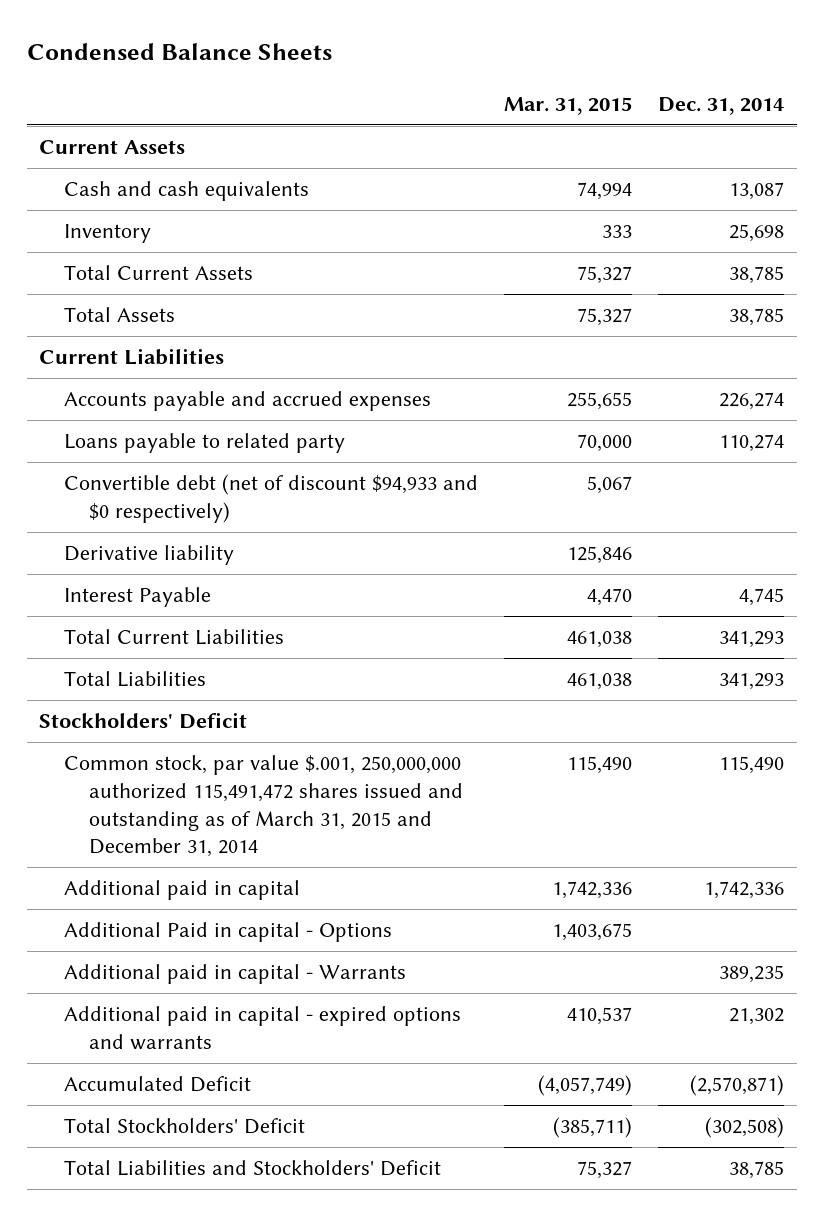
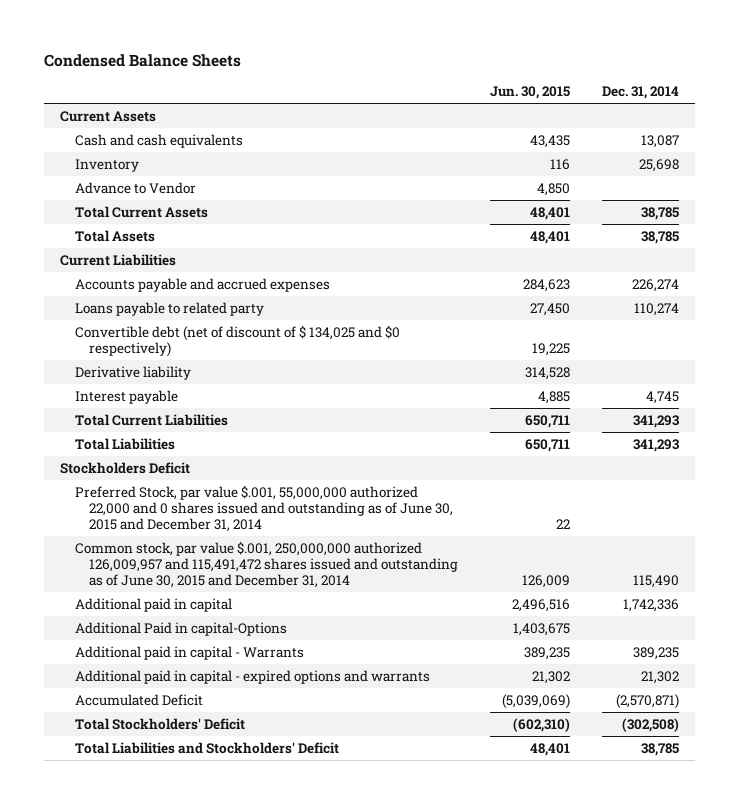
[504,96,633,115] Mar. 31, 2015 -> none
none -> [489,86,570,100] Jun. 30, 2015
none -> [74,181,196,194] Advance to Vendor
[64,474,479,523] Convertible debt (net of discount $94,933 and $0 respectively) -> [74,324,400,357] Convertible debt (net of discount of $ 134,025 and $0 respectively)
[64,587,212,608] Interest Payable -> [74,389,178,404] Interest payable
[39,712,248,730] Stockholders' Deficit -> [60,461,191,474] Stockholders Deficit
none -> [74,484,453,532] Preferred Stock, par value $.001, 55,000,000 authorized 22,000 and 0 shares issued and outstanding as of June 30, 2015 and December 31, 2014
[64,755,464,858] Common stock, par value $.001, 250,000,000 authorized 115,491,472 shares issued and outstanding as of March 31, 2015 and December 31, 2014 -> [74,540,458,588] Common stock, par value $.001, 250,000,000 authorized 126,009,957 and 115,491,472 shares issued and outstanding as of June 30, 2015 and December 31, 2014
[64,922,393,943] Additional Paid in capital - Options -> [74,621,287,636] Additional Paid in capital-Options

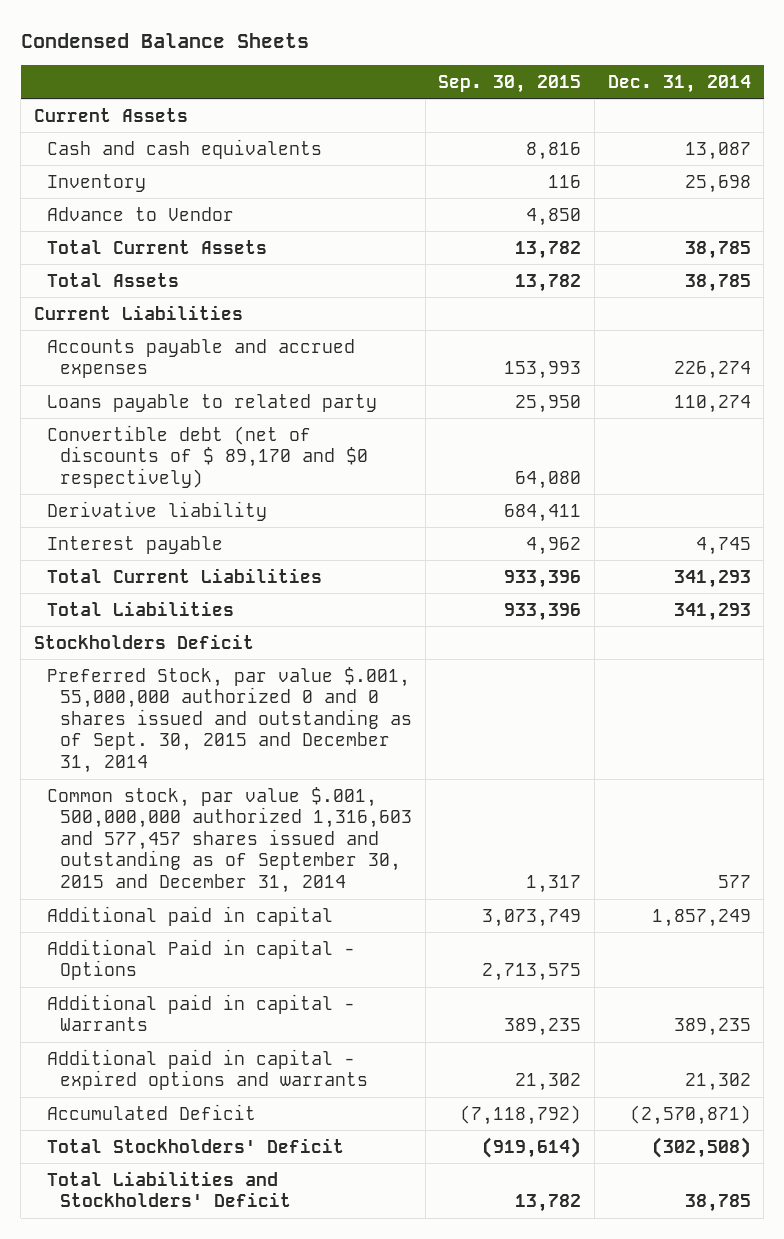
[489,86,570,100] Jun. 30, 2015 -> none
none -> [438,74,582,93] Sep. 30, 2015
[74,324,400,357] Convertible debt (net of discount of $ 134,025 and $0 respectively) -> [46,424,369,488] Convertible debt (net of discounts of $ 89,170 and $0 respectively)
[74,484,453,532] Preferred Stock, par value $.001, 55,000,000 authorized 22,000 and 0 shares issued and outstanding as of June 30, 2015 and December 31, 2014 -> [46,666,413,774] Preferred Stock, par value $.001, 55,000,000 authorized 0 and 0 shares issued and outstanding as of Sept. 30, 2015 and December 31, 2014
[74,540,458,588] Common stock, par value $.001, 250,000,000 authorized 126,009,957 and 115,491,472 shares issued and outstanding as of June 30, 2015 and December 31, 2014 -> [46,786,413,894] Common stock, par value $.001, 500,000,000 authorized 1,316,603 and 577,457 shares issued and outstanding as of September 30, 2015 and December 31, 2014
[632,574,679,588] 115,490 -> [717,875,751,889] 577
[622,598,679,612] 1,742,336 -> [651,908,751,927] 1,857,249
[74,621,287,636] Additional Paid in capital-Options -> [46,938,355,981] Additional Paid in capital - Options

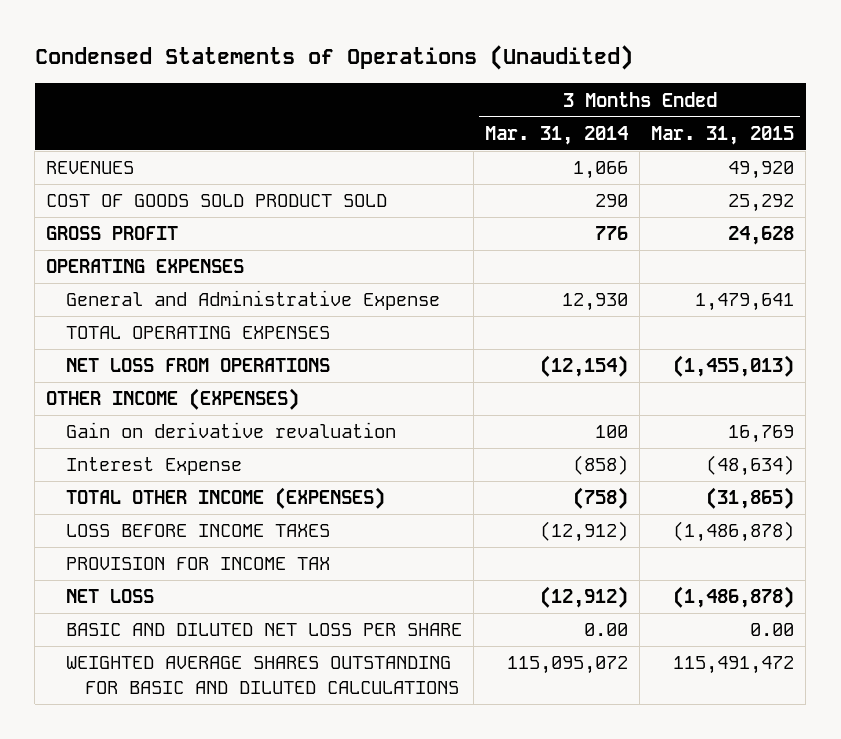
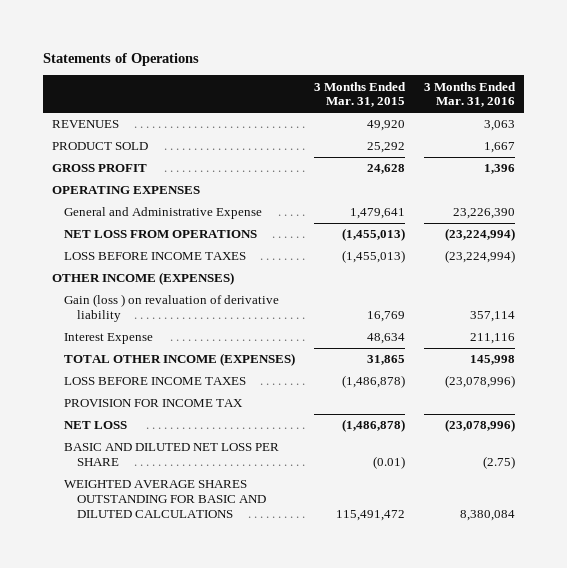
[34,45,633,71] Condensed Statements of Operations (Unaudited) -> [42,52,199,66] Statements of Operations
[485,125,629,145] Mar. 31, 2014 -> none
none -> [424,81,517,108] 3 Months Ended Mar. 31, 2016
[46,194,388,208] COST OF GOODS SOLD PRODUCT SOLD -> [52,142,149,151] PRODUCT SOLD
[65,326,330,340] TOTAL OPERATING EXPENSES -> none
none -> [64,252,247,261] LOSS BEFORE INCOME TAXES
[65,422,396,439] Gain on derivative revaluation -> [64,294,280,323] Gain (loss ) on revaluation of derivative liability
[706,455,795,477] (48,634) -> [367,333,406,345] 48,634
[706,487,795,510] (31,865) -> [367,355,406,366] 31,865
[750,623,795,637] 0.00 -> [373,456,406,470] (0.01)

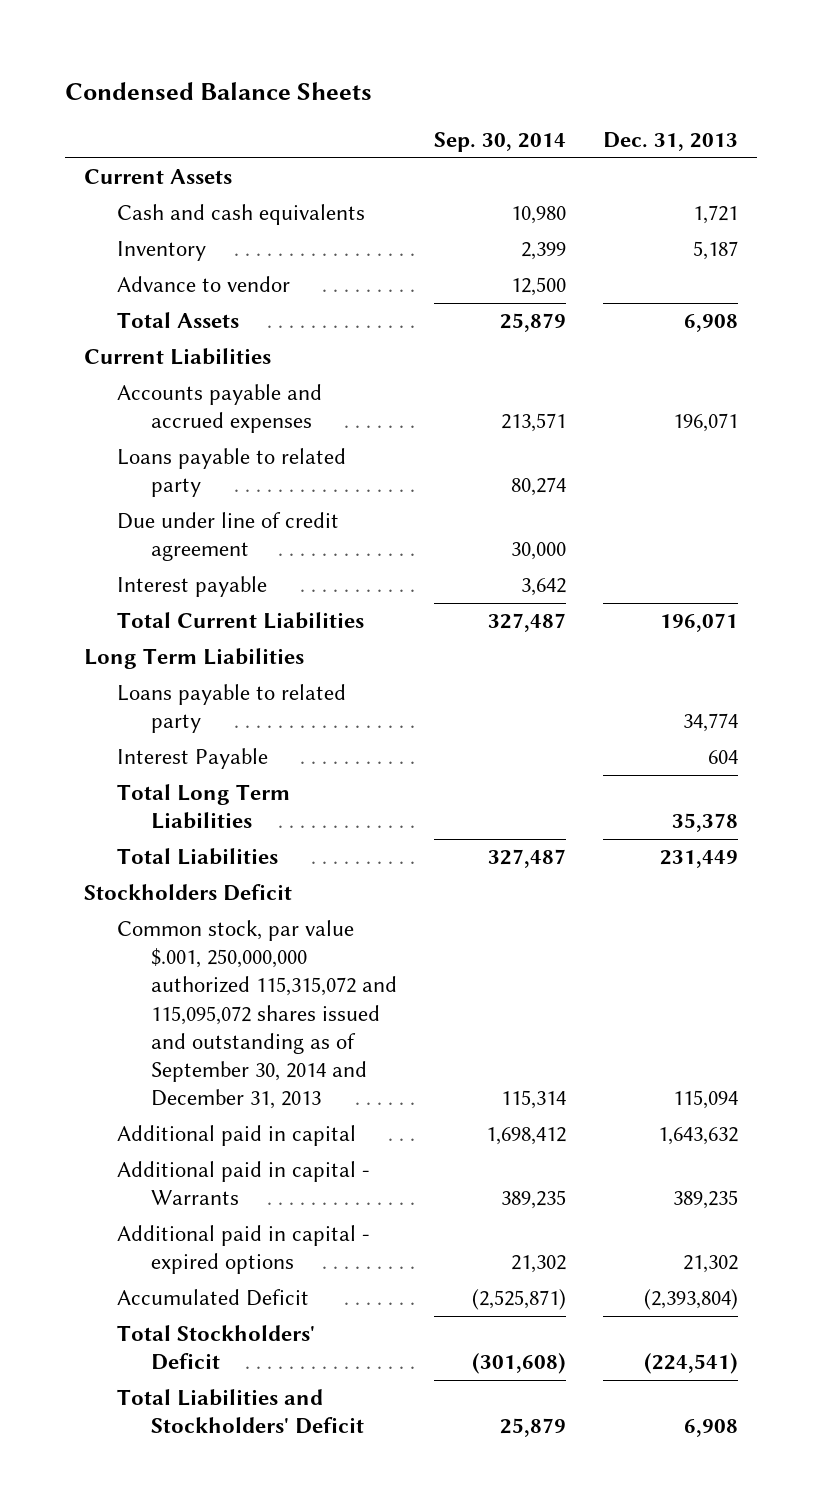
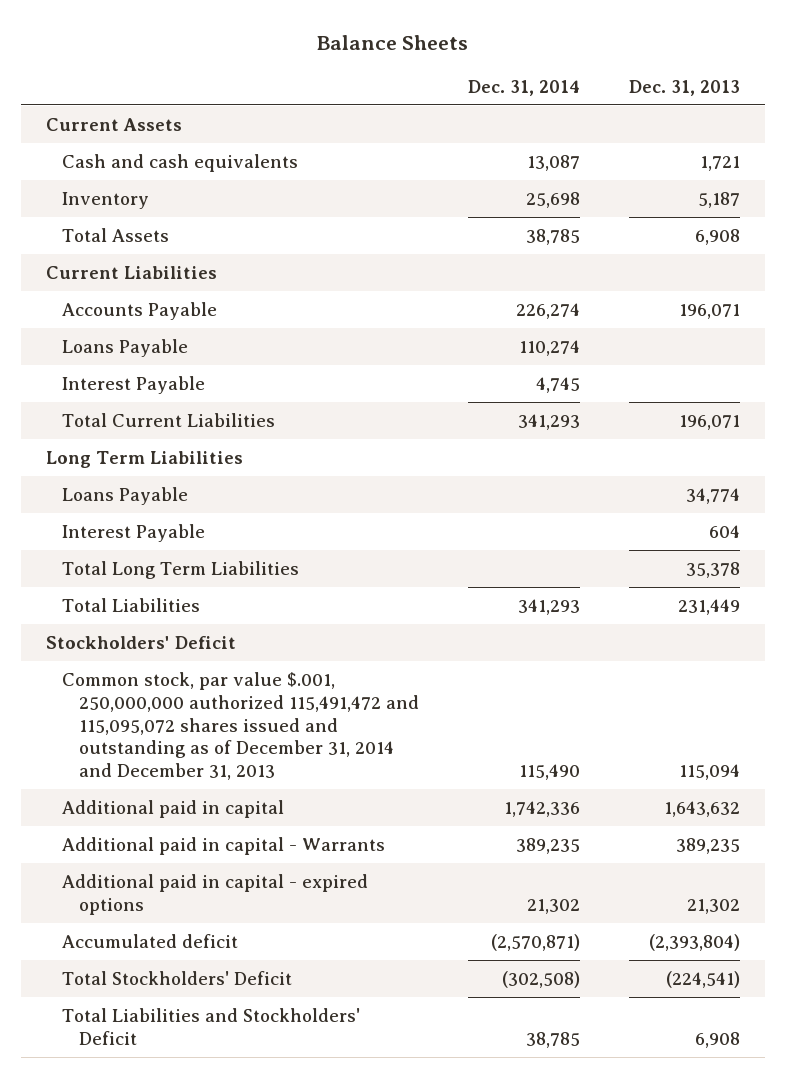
[65,81,373,100] Condensed Balance Sheets -> [316,34,468,50] Balance Sheets
[434,132,567,153] Sep. 30, 2014 -> none
none -> [467,79,580,96] Dec. 31, 2014
[117,276,291,293] Advance to vendor -> none
[117,512,340,562] Due under line of credit agreement -> none
[117,384,323,434] Accounts payable and accrued expenses -> [62,301,218,320] Accounts Payable
[117,448,347,498] Loans payable to related party -> [62,338,189,357] Loans Payable
[117,576,268,598] Interest payable -> [62,375,206,394] Interest Payable
[117,684,347,734] Loans payable to related party -> [62,486,189,505] Loans Payable
[83,884,292,902] Stockholders Deficit -> [45,635,236,649] Stockholders' Deficit
[117,920,397,1110] Common stock, par value $.001, 250,000,000 authorized 115,315,072 and 115,095,072 shares issued and outstanding as of September 30, 2014 and December 31, 2013 -> [62,671,419,781] Common stock, par value $.001, 250,000,000 authorized 115,491,472 and 115,095,072 shares issued and outstanding as of December 31, 2014 and December 31, 2013
[117,1289,310,1307] Accumulated Deficit -> [62,933,239,948] Accumulated deficit

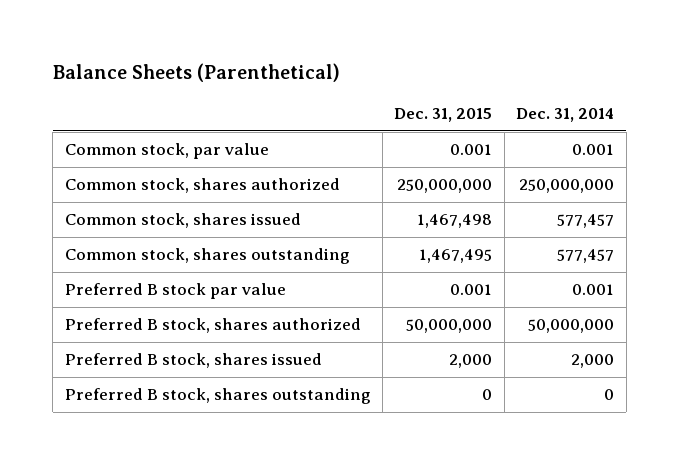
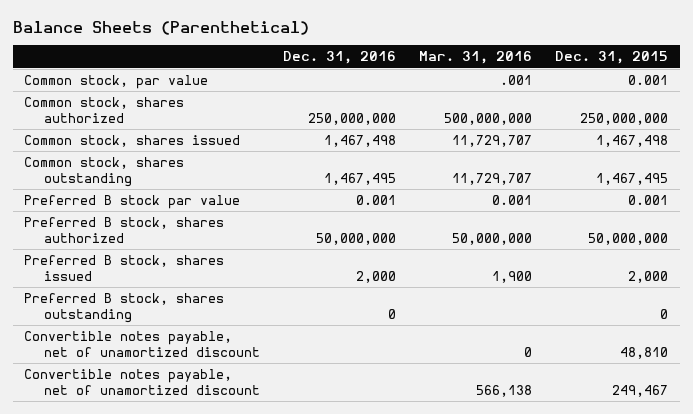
[516,108,615,123] Dec. 31, 2014 -> none
none -> [283,51,397,65] Dec. 31, 2016
none -> [419,51,533,65] Mar. 31, 2016
none -> [24,330,261,357] Convertible notes payable, net of unamortized discount
none -> [24,368,261,395] Convertible notes payable, net of unamortized discount

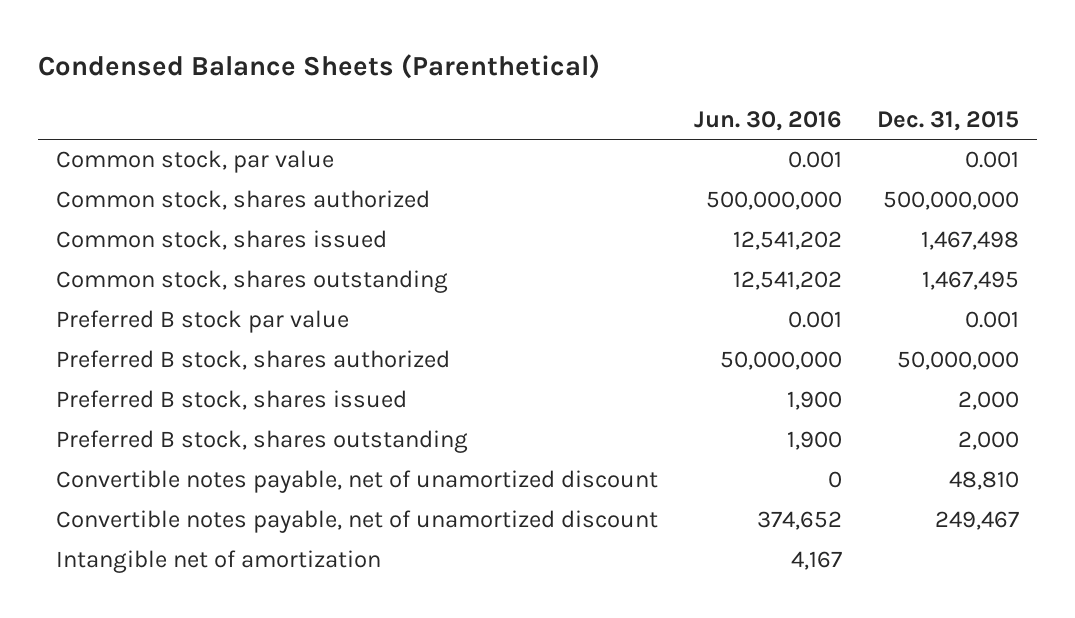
[12,20,309,35] Balance Sheets (Parenthetical) -> [38,54,601,80] Condensed Balance Sheets (Parenthetical)
[283,51,397,65] Dec. 31, 2016 -> none
[419,51,533,65] Mar. 31, 2016 -> none
none -> [693,110,842,131] Jun. 30, 2016
[580,112,669,125] 250,000,000 -> [883,191,1020,211] 500,000,000
[660,308,669,319] 0 -> [958,431,1020,451] 2,000
none -> [56,550,382,574] Intangible net of amortization

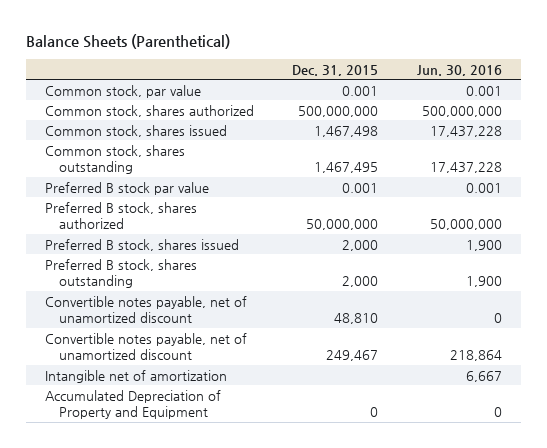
[38,54,601,80] Condensed Balance Sheets (Parenthetical) -> [26,34,231,50] Balance Sheets (Parenthetical)
[732,231,842,251] 12,541,202 -> [429,125,502,137] 17,437,228
[732,271,842,291] 12,541,202 -> [429,162,502,174] 17,437,228
[756,511,842,531] 374,652 -> [449,350,502,362] 218,864
[790,551,842,571] 4,167 -> [465,370,502,382] 6,667
none -> [45,389,222,420] Accumulated Depreciation of Property and Equipment

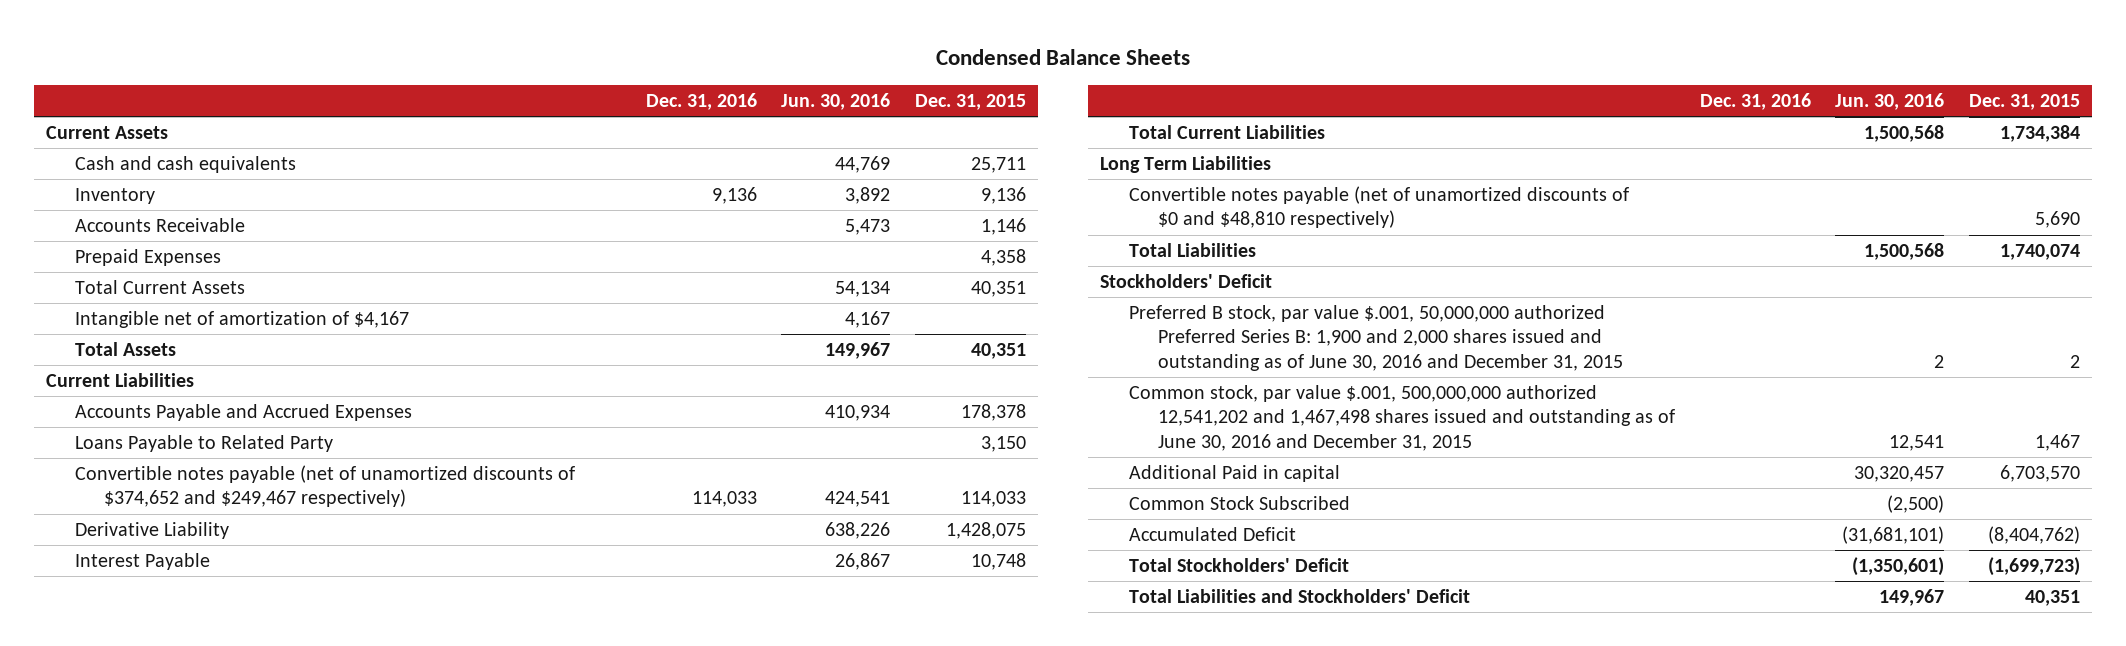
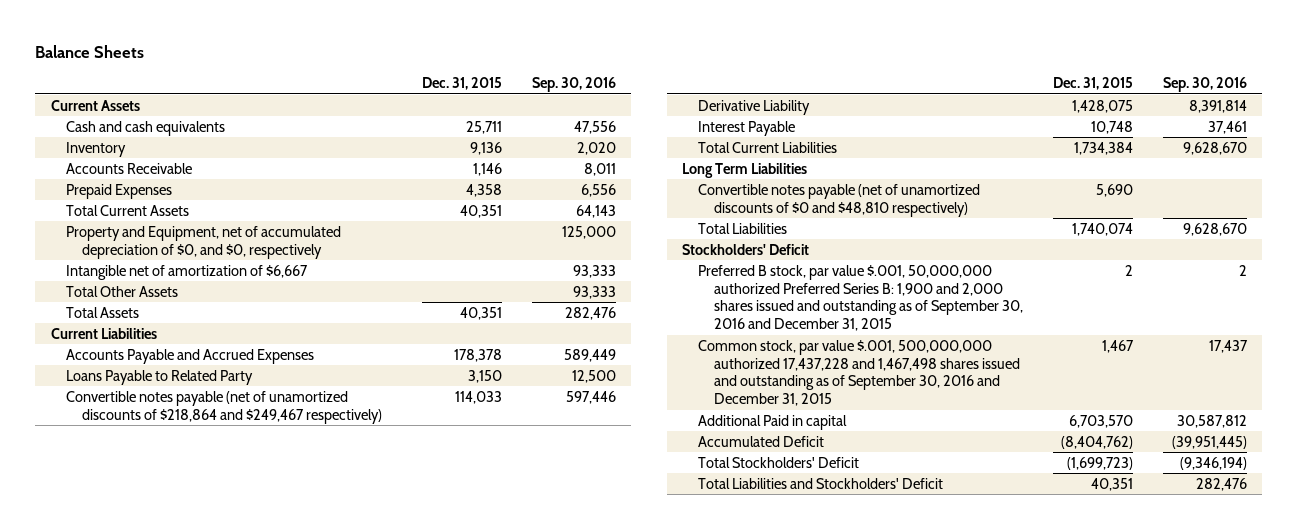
[935,48,1190,65] Condensed Balance Sheets -> [35,44,145,58] Balance Sheets
[645,92,757,110] Dec. 31, 2016 -> none
[781,92,891,110] Jun. 30, 2016 -> none
none -> [531,77,616,93] Sep. 30, 2016
none -> [66,225,342,259] Property and Equipment, net of accumulated depreciation of $0, and $0, respectively
[75,311,410,329] Intangible net of amortization of $4,167 -> [66,264,309,280] Intangible net of amortization of $6,667
none -> [66,285,179,297] Total Other Assets
[75,465,576,508] Convertible notes payable (net of unamortized discounts of $374,652 and $249,467 respectively) -> [66,390,383,424] Convertible notes payable (net of unamortized discounts of $218,864 and $249,467 respectively)
[1129,305,1624,371] Preferred B stock, par value $.001, 50,000,000 authorized Preferred Series B: 1,900 and 2,000 shares issued and outstanding as of June 30, 2016 and December 31, 2015 -> [698,264,1024,332] Preferred B stock, par value $.001, 50,000,000 authorized Preferred Series B: 1,900 and 2,000 shares issued and outstanding as of September 30, 2016 and December 31, 2015
[1129,385,1676,451] Common stock, par value $.001, 500,000,000 authorized 12,541,202 and 1,467,498 shares issued and outstanding as of June 30, 2016 and December 31, 2015 -> [698,339,1021,407] Common stock, par value $.001, 500,000,000 authorized 17,437,228 and 1,467,498 shares issued and outstanding as of September 30, 2016 and December 31, 2015
[1129,496,1351,511] Common Stock Subscribed -> none

